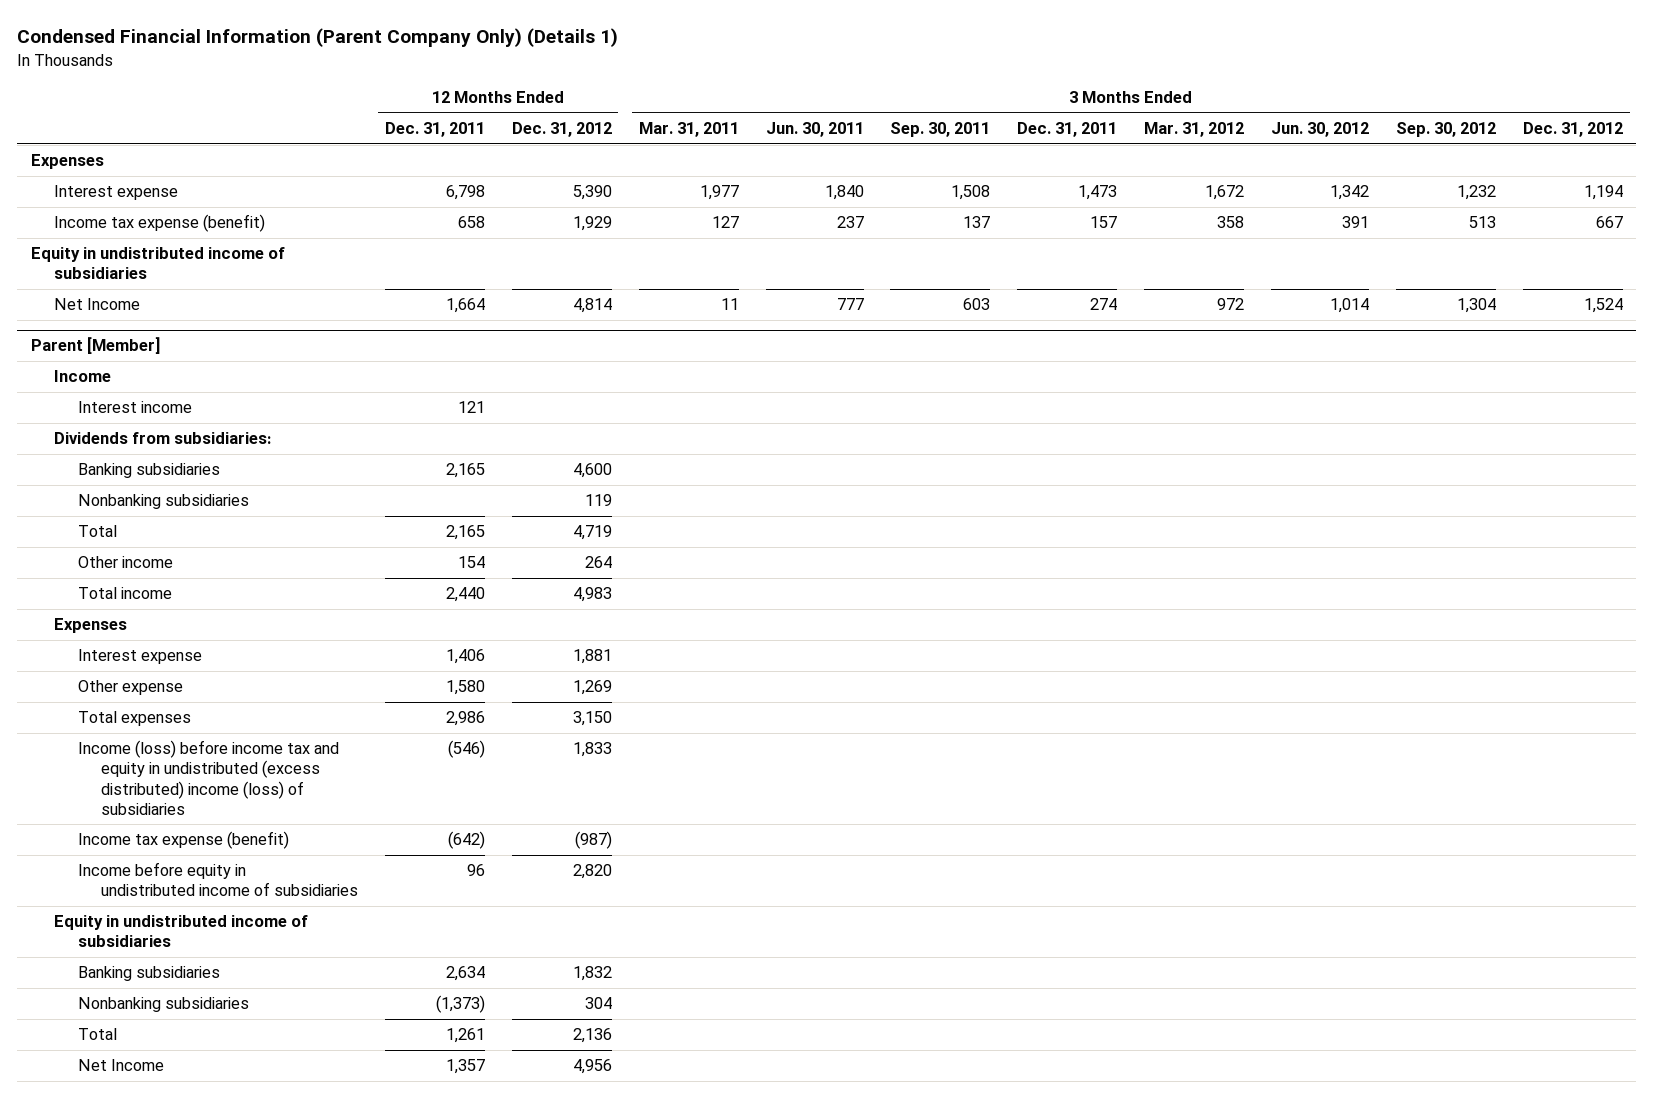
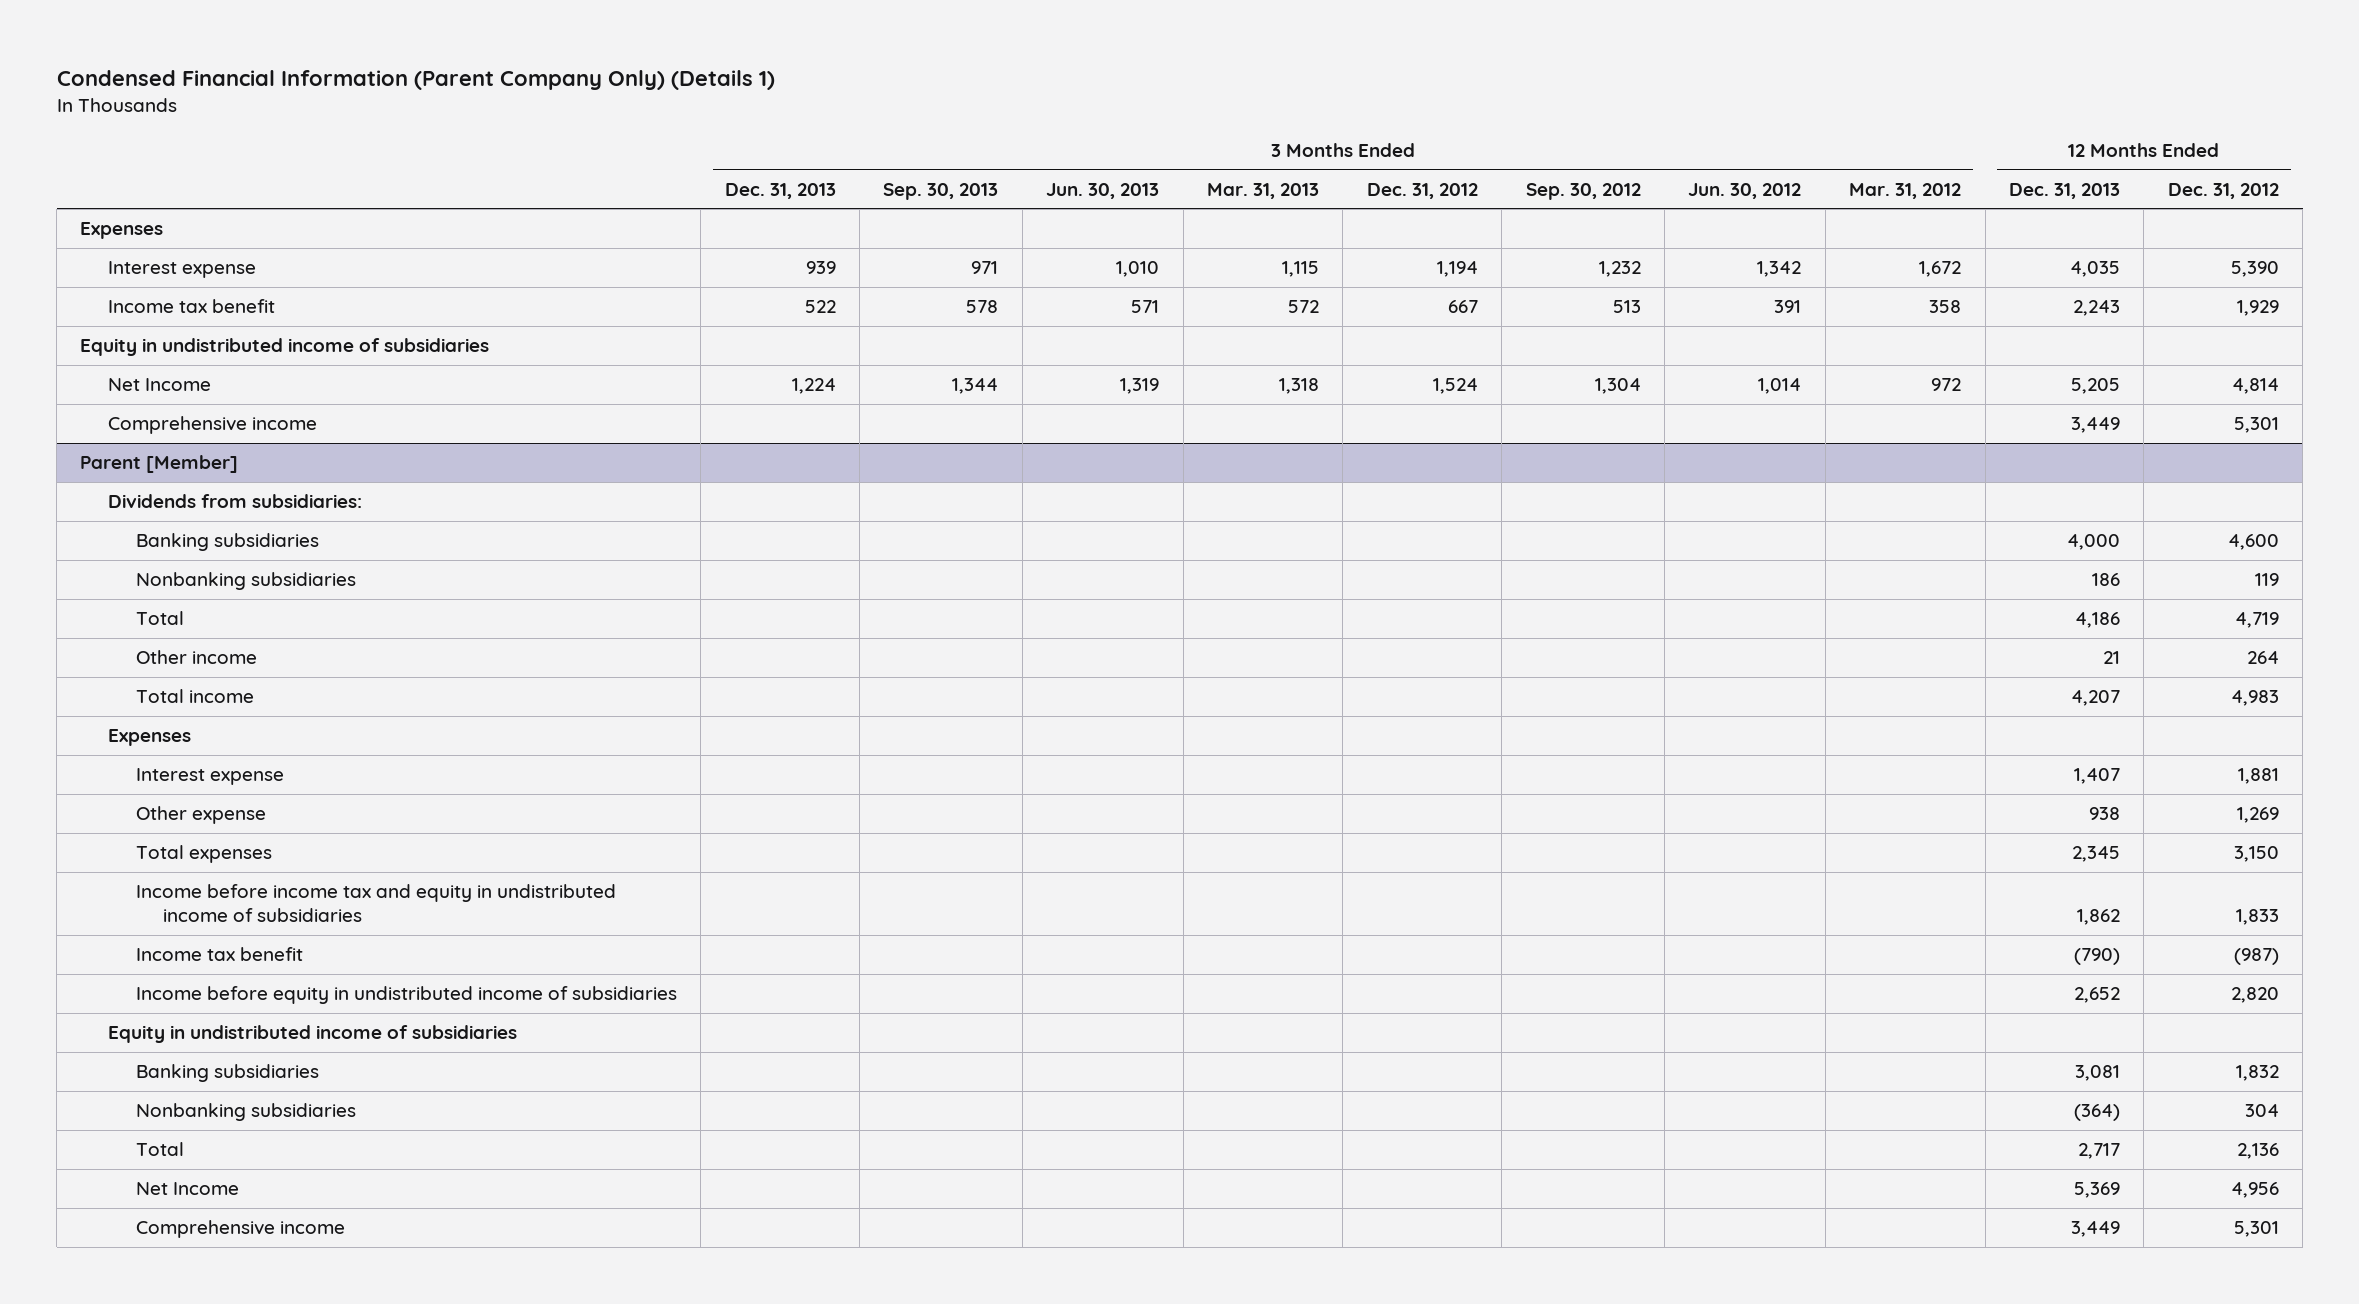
[384,122,485,138] Dec. 31, 2011 -> none
[638,122,739,138] Mar. 31, 2011 -> none
[765,122,864,138] Jun. 30, 2011 -> none
[890,122,991,138] Sep. 30, 2011 -> none
[1017,122,1118,138] Dec. 31, 2011 -> none
none -> [724,182,836,199] Dec. 31, 2013
none -> [883,182,999,200] Sep. 30, 2013
none -> [1046,182,1160,199] Jun. 30, 2013
none -> [1206,182,1319,199] Mar. 31, 2013
none -> [2008,182,2120,199] Dec. 31, 2013
[54,214,266,233] Income tax expense (benefit) -> [108,299,276,314] Income tax benefit
none -> [108,416,318,435] Comprehensive income
[54,370,112,383] Income -> none
[77,401,192,414] Interest income -> none
[77,740,339,815] Income (loss) before income tax and equity in undistributed (excess distributed) income (loss) of subsidiaries -> [135,884,616,922] Income before income tax and equity in undistributed income of subsidiaries
[77,831,289,850] Income tax expense (benefit) -> [135,947,303,962] Income tax benefit
none -> [135,1220,345,1239] Comprehensive income

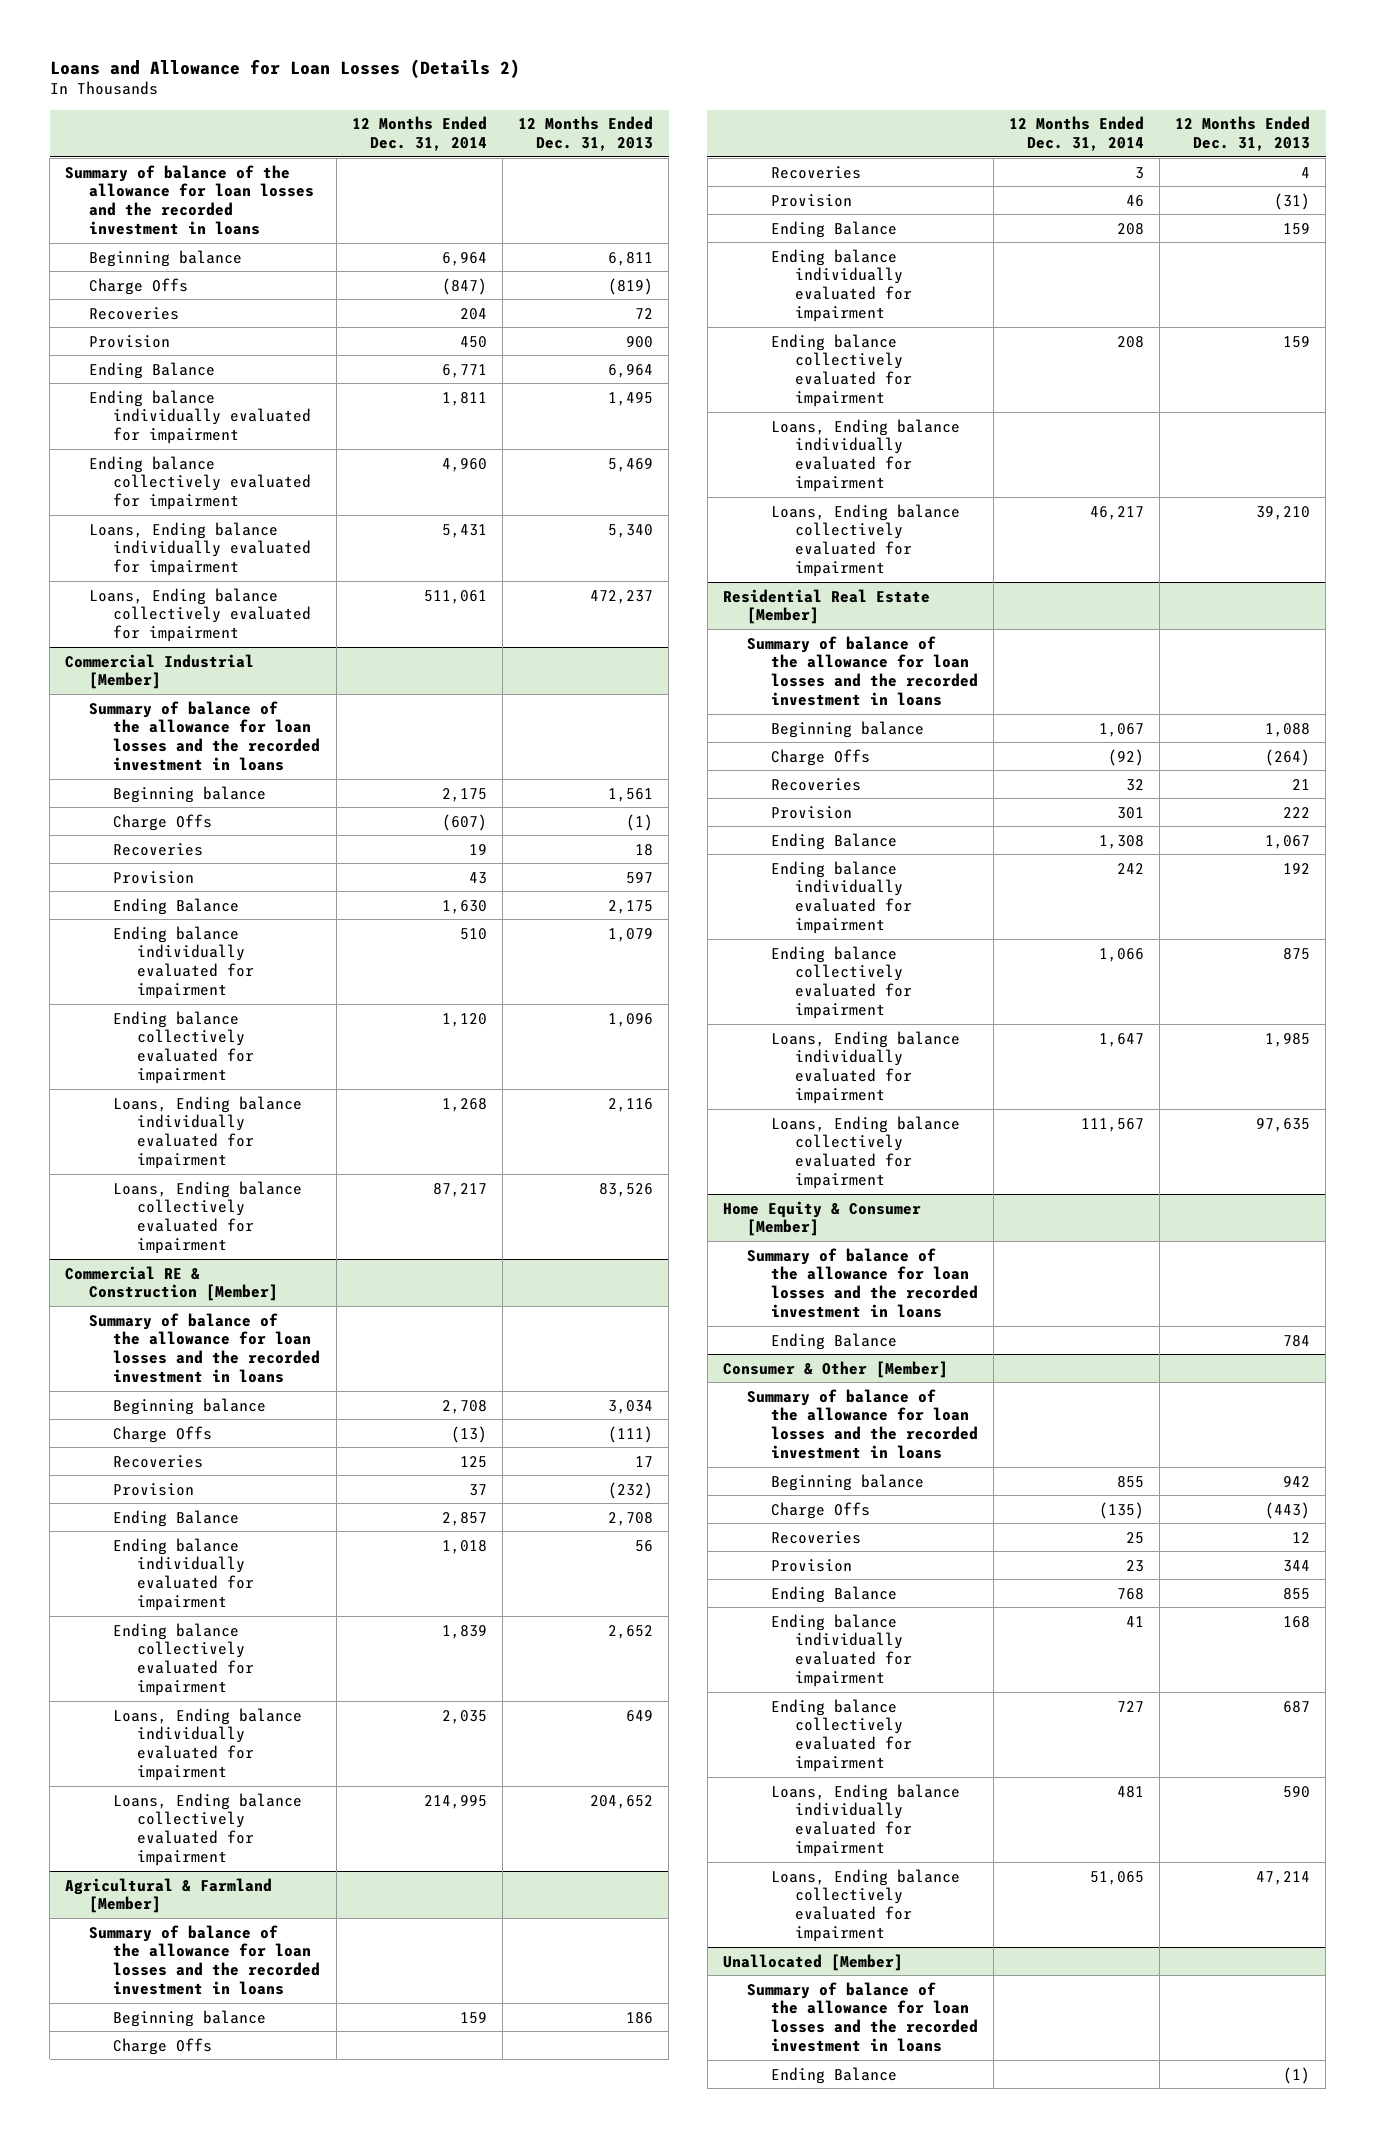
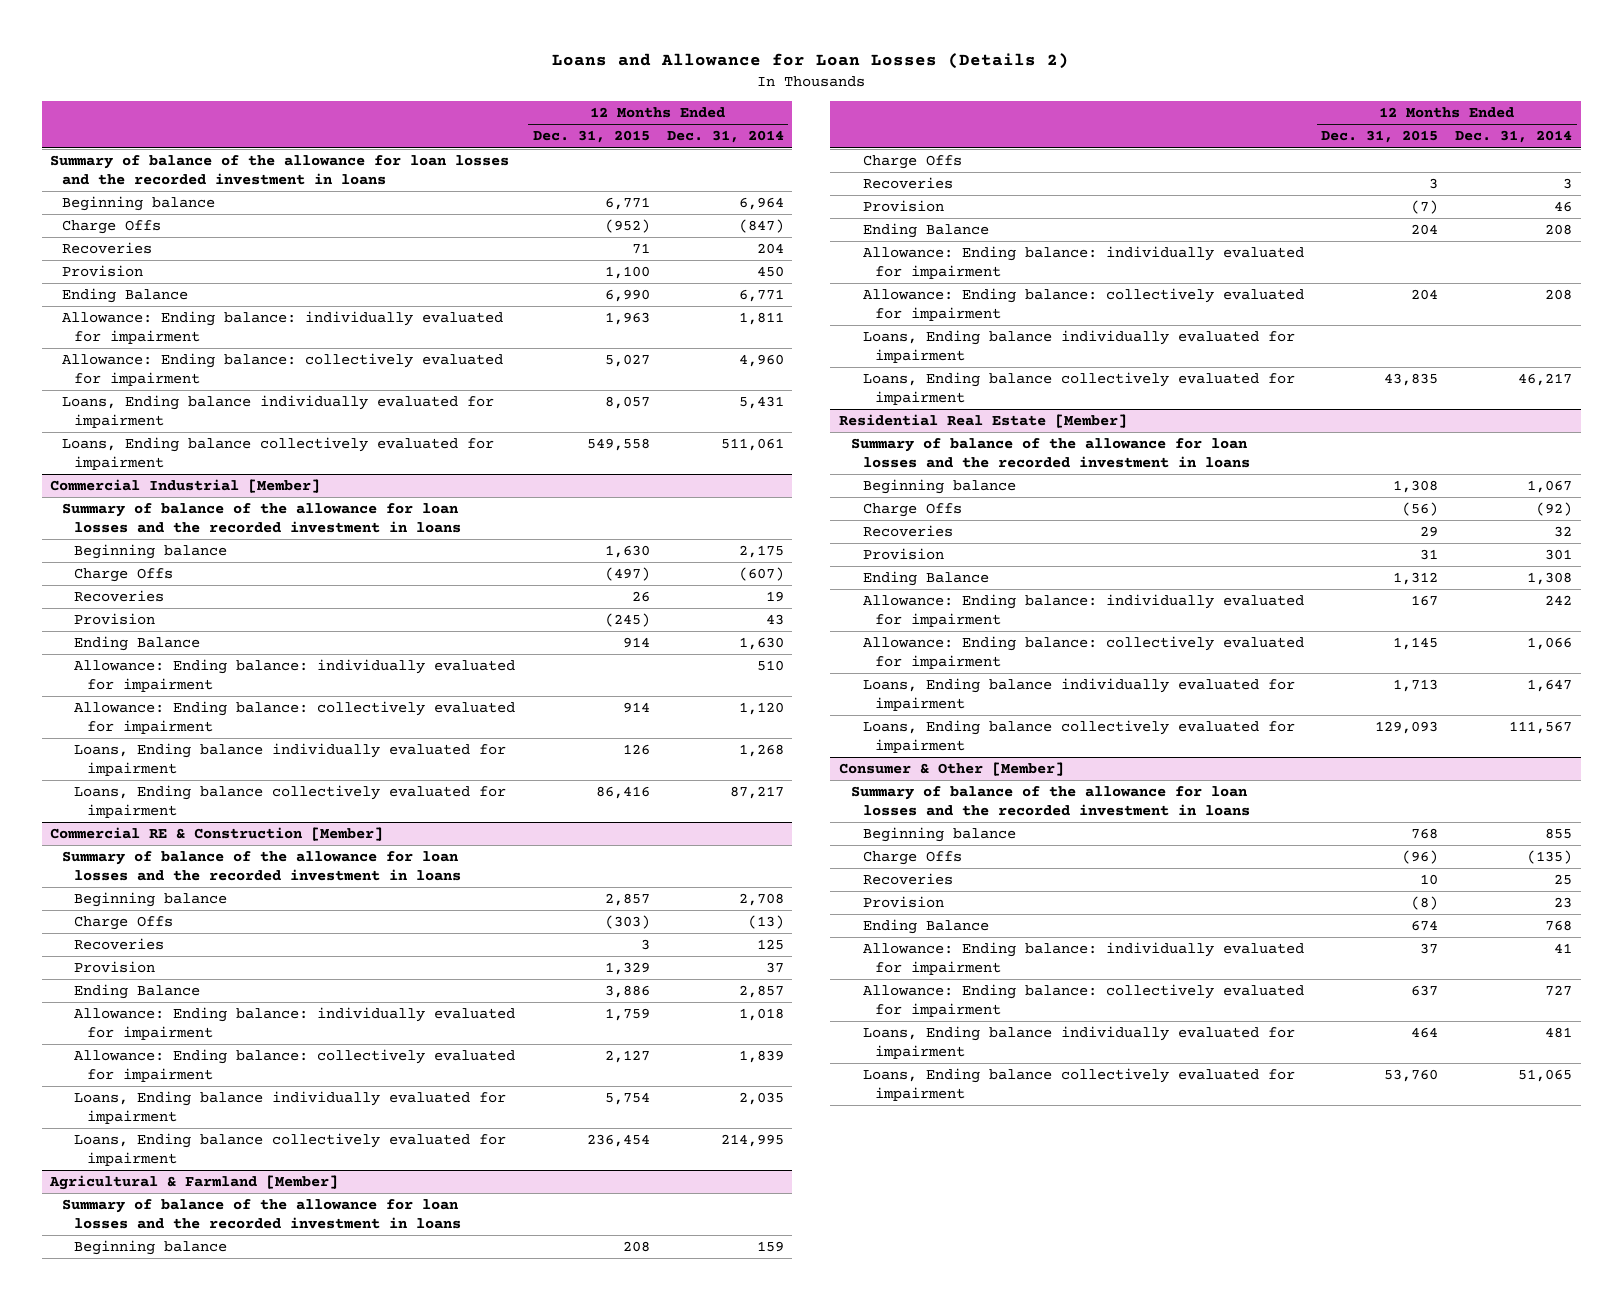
[518,116,654,152] 12 Months Ended Dec. 31, 2013 -> none
none -> [532,130,650,144] Dec. 31, 2015
[89,389,312,445] Ending balance individually evaluated for impairment -> [62,311,504,345] Allowance: Ending balance: individually evaluated for impairment
[89,455,312,511] Ending balance collectively evaluated for impairment -> [62,353,504,387] Allowance: Ending balance: collectively evaluated for impairment
[113,925,255,1000] Ending balance individually evaluated for impairment -> [74,659,516,693] Allowance: Ending balance: individually evaluated for impairment
[113,1010,255,1085] Ending balance collectively evaluated for impairment -> [74,701,516,735] Allowance: Ending balance: collectively evaluated for impairment
[113,1537,255,1612] Ending balance individually evaluated for impairment -> [74,1007,516,1041] Allowance: Ending balance: individually evaluated for impairment
[113,1622,255,1697] Ending balance collectively evaluated for impairment -> [74,1049,516,1083] Allowance: Ending balance: collectively evaluated for impairment
[770,248,912,323] Ending balance individually evaluated for impairment -> [863,246,1305,280] Allowance: Ending balance: individually evaluated for impairment
[770,333,912,408] Ending balance collectively evaluated for impairment -> [863,288,1305,322] Allowance: Ending balance: collectively evaluated for impairment
[770,860,912,935] Ending balance individually evaluated for impairment -> [863,594,1305,628] Allowance: Ending balance: individually evaluated for impairment
[770,945,912,1020] Ending balance collectively evaluated for impairment -> [863,636,1305,670] Allowance: Ending balance: collectively evaluated for impairment
[722,1200,921,1237] Home Equity & Consumer [Member] -> none
[746,1247,978,1319] Summary of balance of the allowance for loan losses and the recorded investment in loans -> none
[770,1332,897,1350] Ending Balance -> none
[770,1613,912,1688] Ending balance individually evaluated for impairment -> [863,942,1305,976] Allowance: Ending balance: individually evaluated for impairment
[770,1698,912,1773] Ending balance collectively evaluated for impairment -> [863,984,1305,1018] Allowance: Ending balance: collectively evaluated for impairment
[722,1953,903,1971] Unallocated [Member] -> none
[746,1981,978,2053] Summary of balance of the allowance for loan losses and the recorded investment in loans -> none
[770,2066,897,2084] Ending Balance -> none

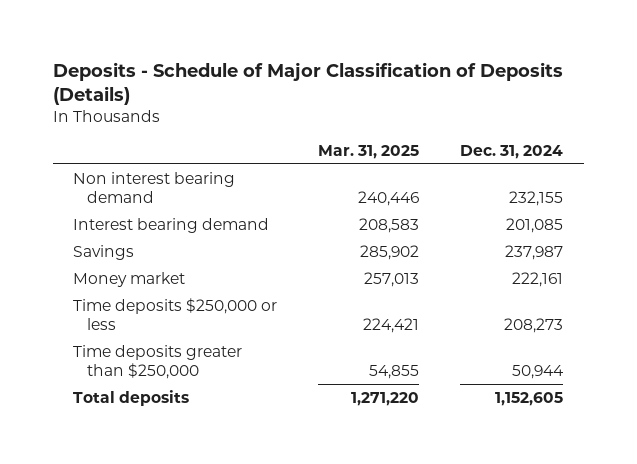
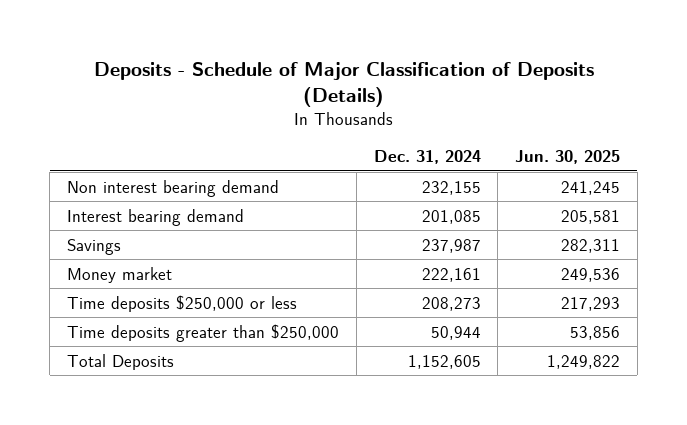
[318,144,420,159] Mar. 31, 2025 -> none
none -> [515,149,621,164] Jun. 30, 2025
[73,389,190,406] Total deposits -> [67,353,175,370] Total Deposits

